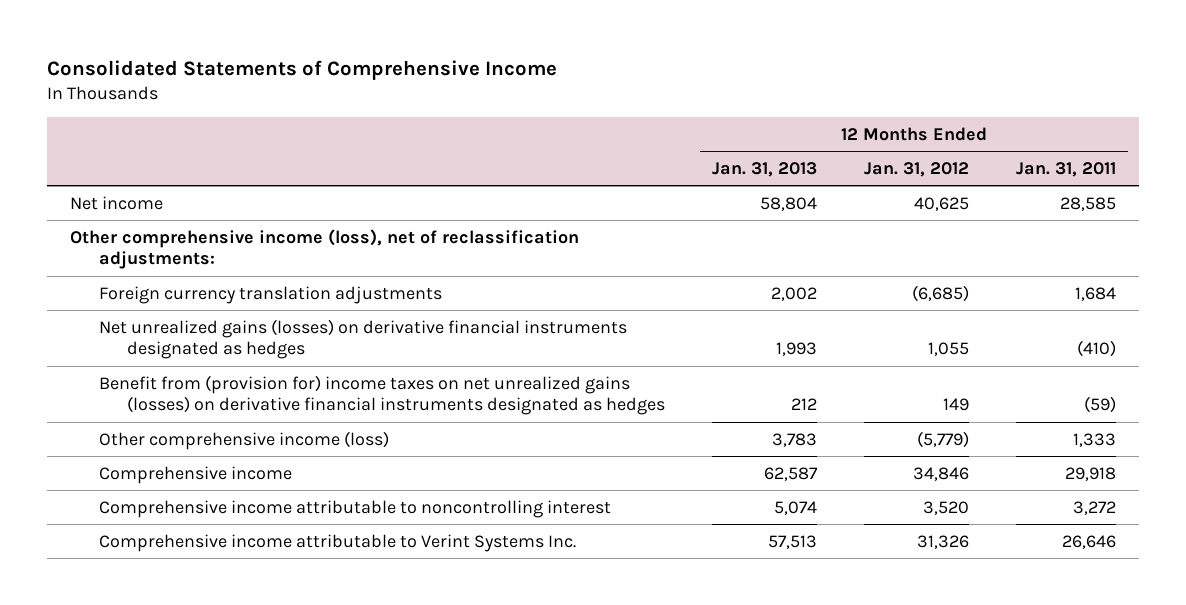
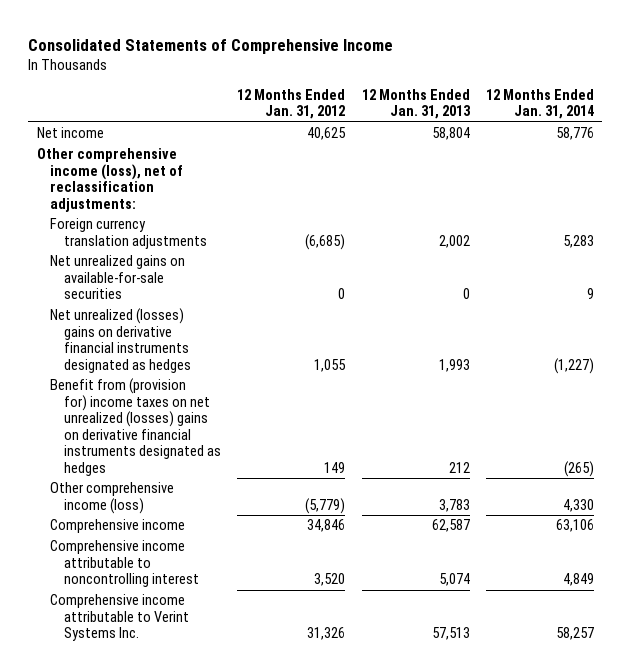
[1015,161,1116,177] Jan. 31, 2011 -> none
none -> [485,88,594,120] 12 Months Ended Jan. 31, 2014
none -> [50,255,186,300] Net unrealized gains on available-for-sale securities
[98,318,627,360] Net unrealized gains (losses) on derivative financial instruments designated as hedges -> [50,308,192,373] Net unrealized (losses) gains on derivative financial instruments designated as hedges
[98,374,665,416] Benefit from (provision for) income taxes on net unrealized gains (losses) on derivative financial instruments designated as hedges -> [50,378,222,476] Benefit from (provision for) income taxes on net unrealized (losses) gains on derivative financial instruments designated as hedges

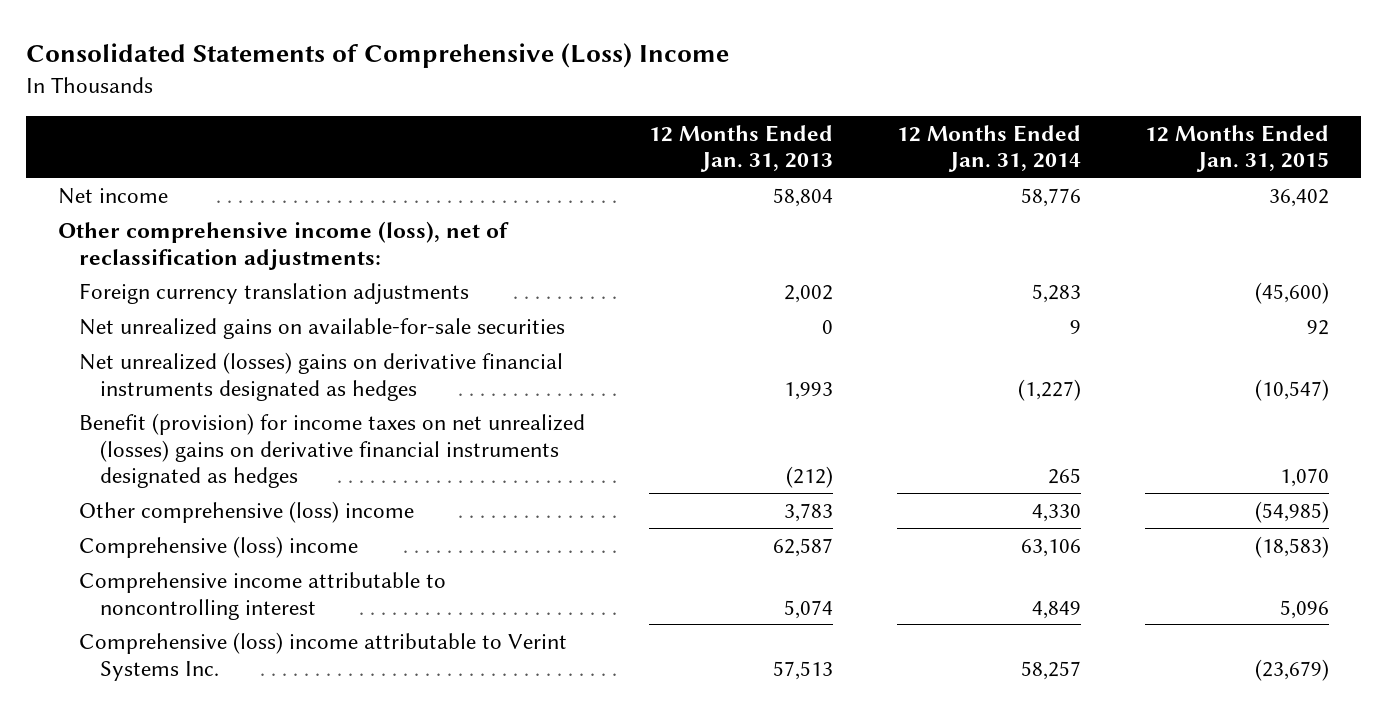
[28,38,394,54] Consolidated Statements of Comprehensive Income -> [26,42,730,68] Consolidated Statements of Comprehensive (Loss) Income
[237,88,346,120] 12 Months Ended Jan. 31, 2012 -> none
none -> [1144,124,1329,173] 12 Months Ended Jan. 31, 2015
[50,378,222,476] Benefit from (provision for) income taxes on net unrealized (losses) gains on derivative financial instruments designated as hedges -> [79,412,586,489] Benefit (provision) for income taxes on net unrealized (losses) gains on derivative financial instruments designated as hedges
[448,461,470,473] 212 -> [786,466,834,489] (212)
[563,460,594,477] (265) -> [1047,468,1081,485] 265
[50,482,175,514] Other comprehensive income (loss) -> [79,500,415,523] Other comprehensive (loss) income
[50,519,186,534] Comprehensive income -> [79,535,359,558] Comprehensive (loss) income
[50,594,190,642] Comprehensive income attributable to Verint Systems Inc. -> [79,631,568,681] Comprehensive (loss) income attributable to Verint Systems Inc.

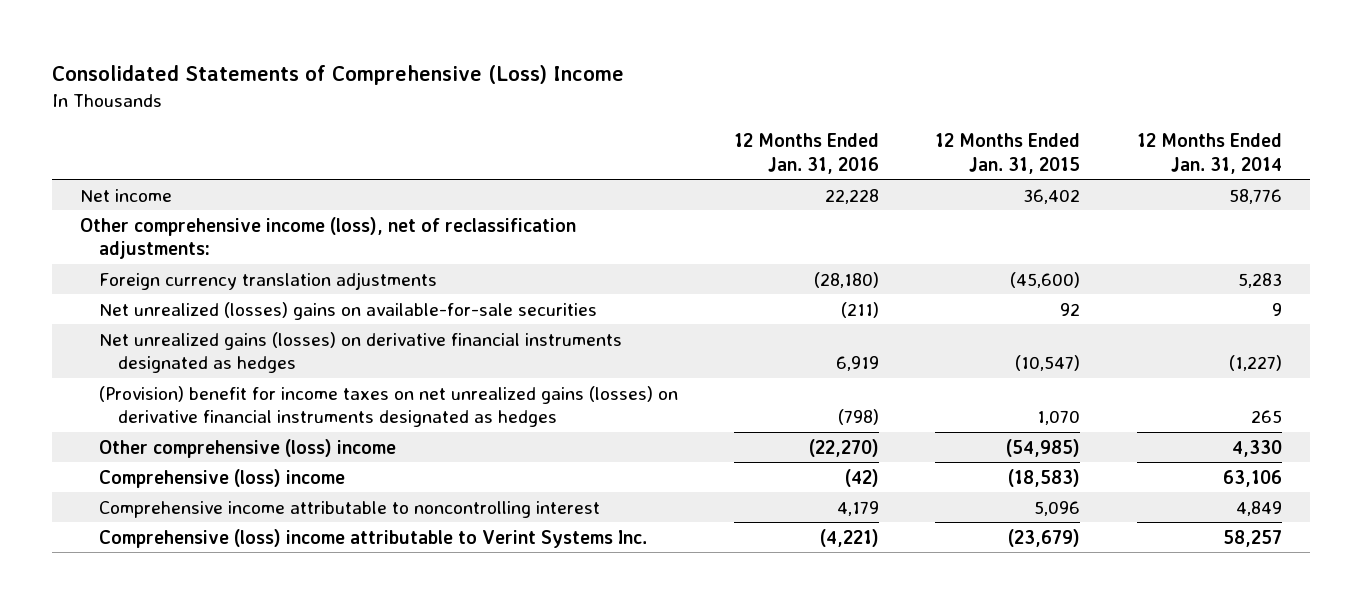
[649,124,834,173] 12 Months Ended Jan. 31, 2013 -> none
none -> [734,132,880,174] 12 Months Ended Jan. 31, 2016
[79,317,566,339] Net unrealized gains on available-for-sale securities -> [99,301,598,320] Net unrealized (losses) gains on available-for-sale securities
[79,351,564,401] Net unrealized (losses) gains on derivative financial instruments designated as hedges -> [99,331,623,374] Net unrealized gains (losses) on derivative financial instruments designated as hedges
[79,412,586,489] Benefit (provision) for income taxes on net unrealized (losses) gains on derivative financial instruments designated as hedges -> [99,385,679,428] (Provision) benefit for income taxes on net unrealized gains (losses) on derivative financial instruments designated as hedges

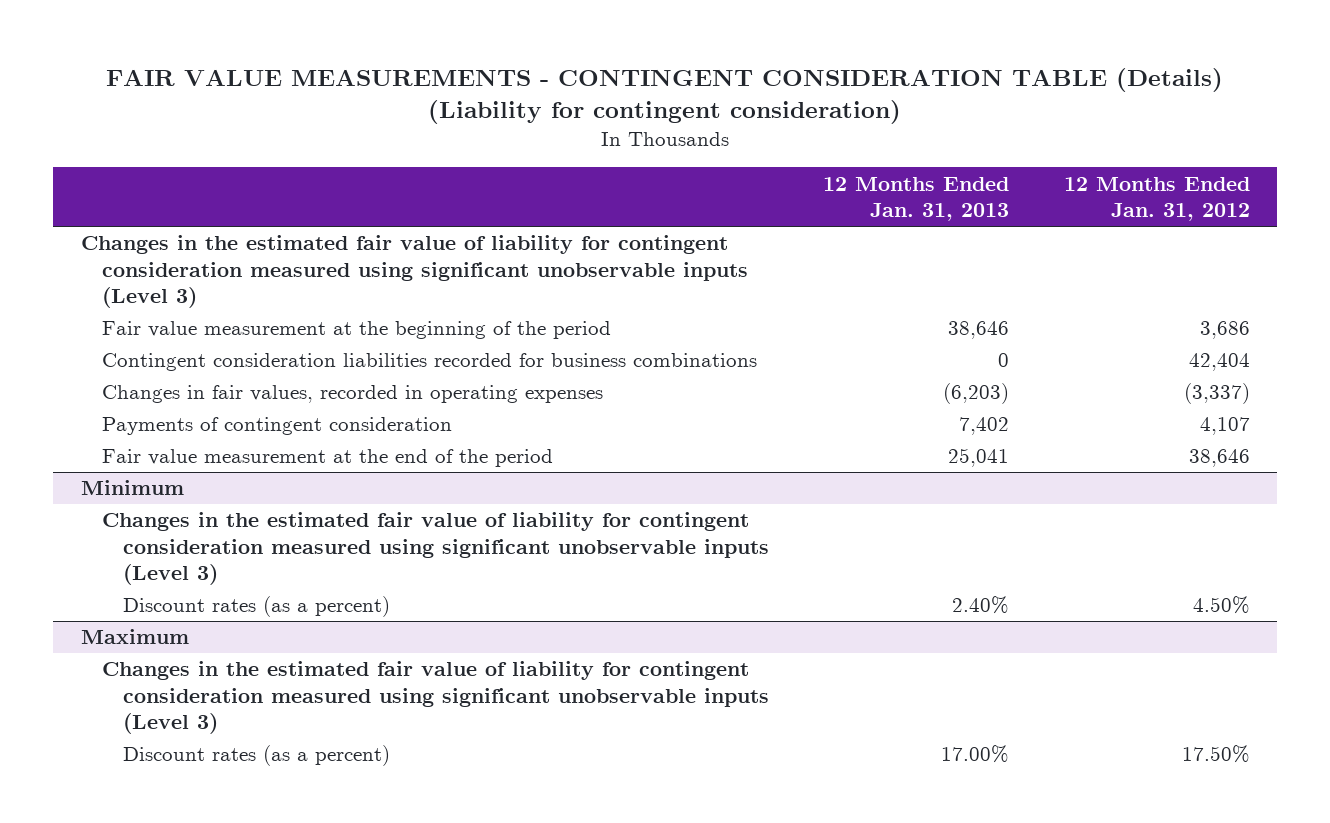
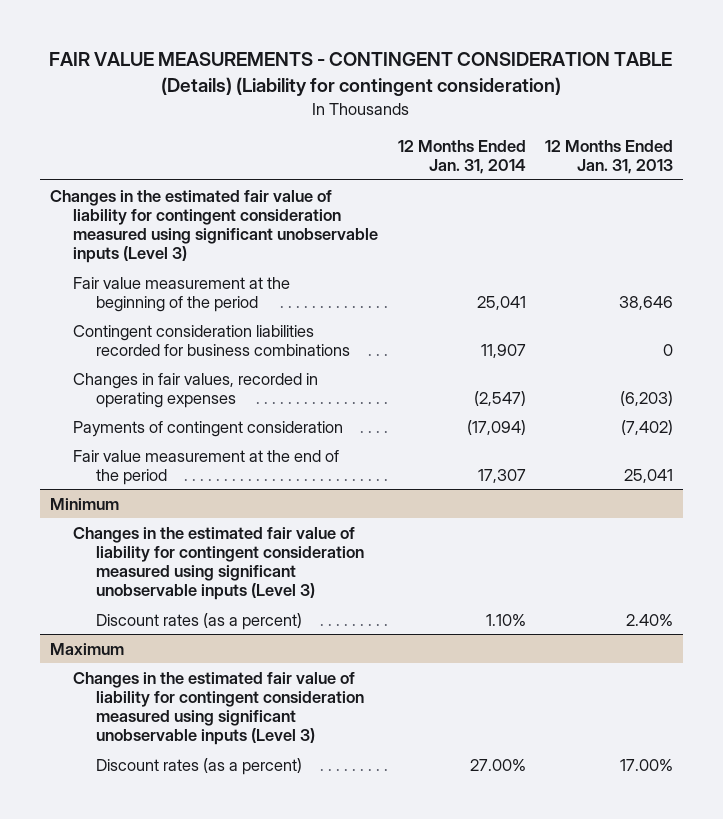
[1063,176,1250,222] 12 Months Ended Jan. 31, 2012 -> none
none -> [397,140,526,175] 12 Months Ended Jan. 31, 2014
[959,417,1010,436] 7,402 -> [620,419,673,435] (7,402)

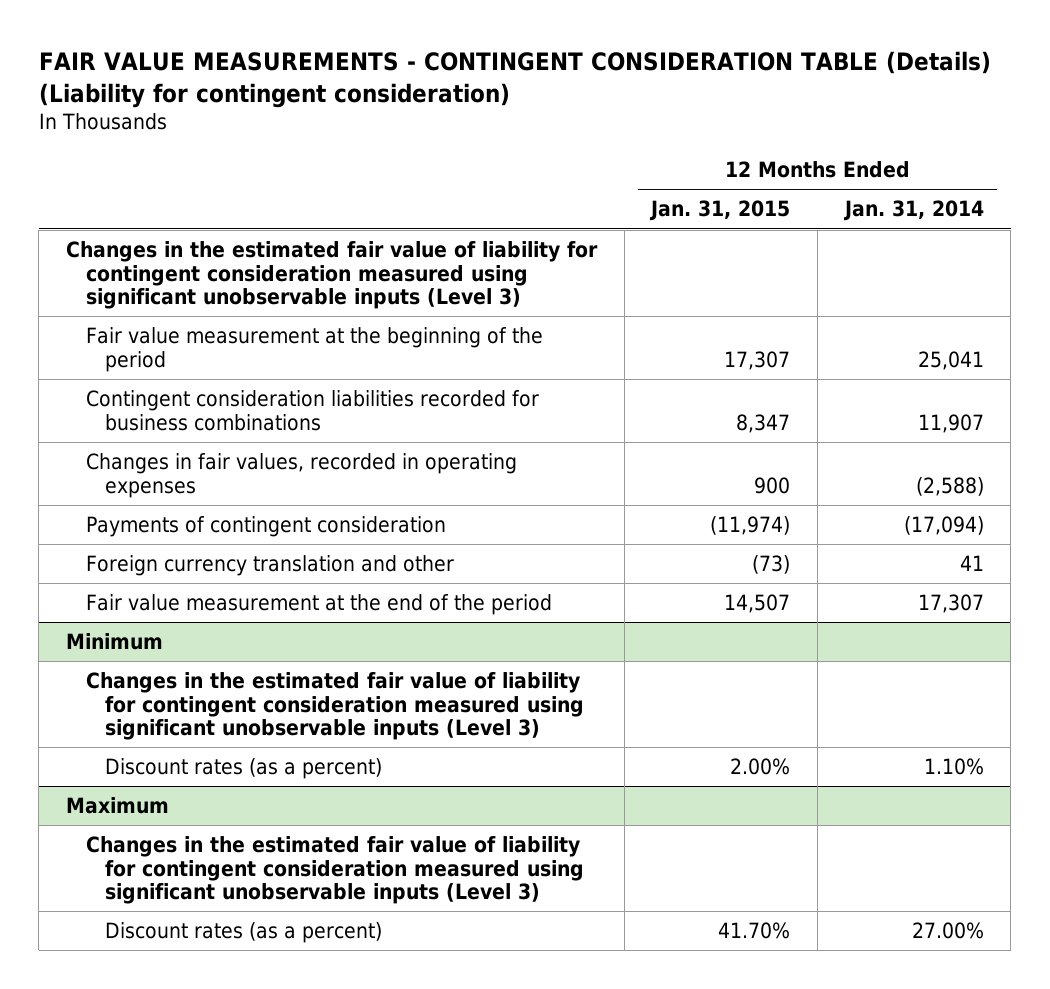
[544,140,673,175] 12 Months Ended Jan. 31, 2013 -> none
none -> [649,200,791,222] Jan. 31, 2015
[473,390,526,406] (2,547) -> [915,476,984,496] (2,588)
none -> [85,555,454,577] Foreign currency translation and other

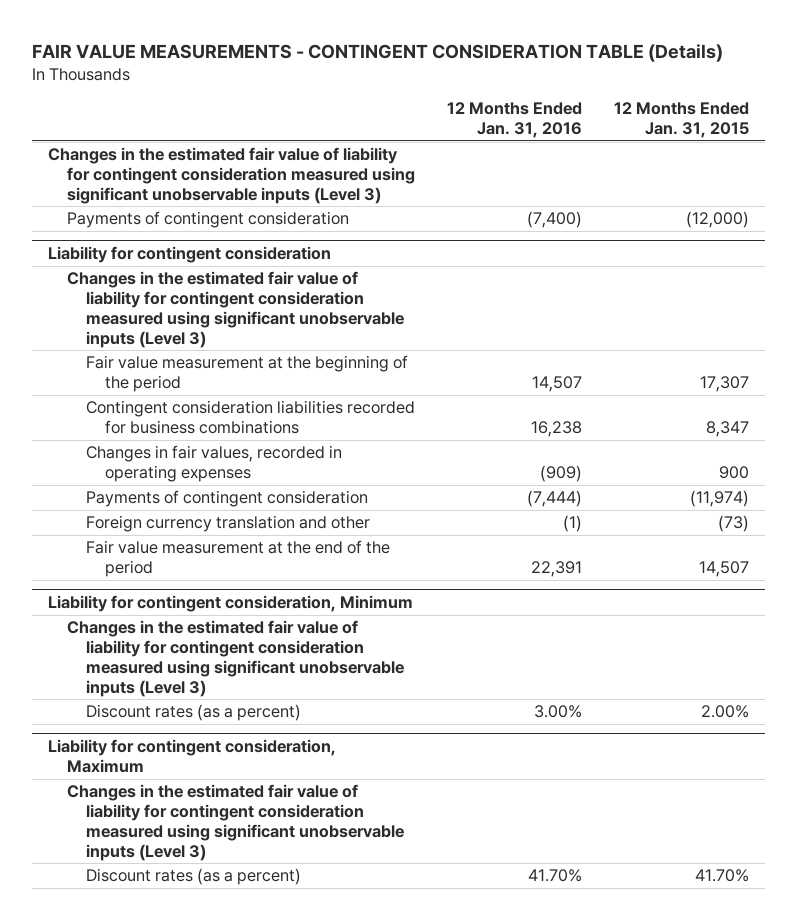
[38,51,991,108] FAIR VALUE MEASUREMENTS - CONTINGENT CONSIDERATION TABLE (Details) (Liability for contingent consideration) -> [32,43,724,62] FAIR VALUE MEASUREMENTS - CONTINGENT CONSIDERATION TABLE (Details)
[842,200,984,222] Jan. 31, 2014 -> none
none -> [447,102,583,138] 12 Months Ended Jan. 31, 2016
none -> [67,211,350,229] Payments of contingent consideration
none -> [48,246,332,264] Liability for contingent consideration
none -> [67,271,405,348] Changes in the estimated fair value of liability for contingent consideration measured using significant unobservable inputs (Level 3)
[66,633,164,651] Minimum -> none
none -> [48,595,414,613] Liability for contingent consideration, Minimum
[66,797,170,815] Maximum -> none
none -> [48,739,337,773] Liability for contingent consideration, Maximum

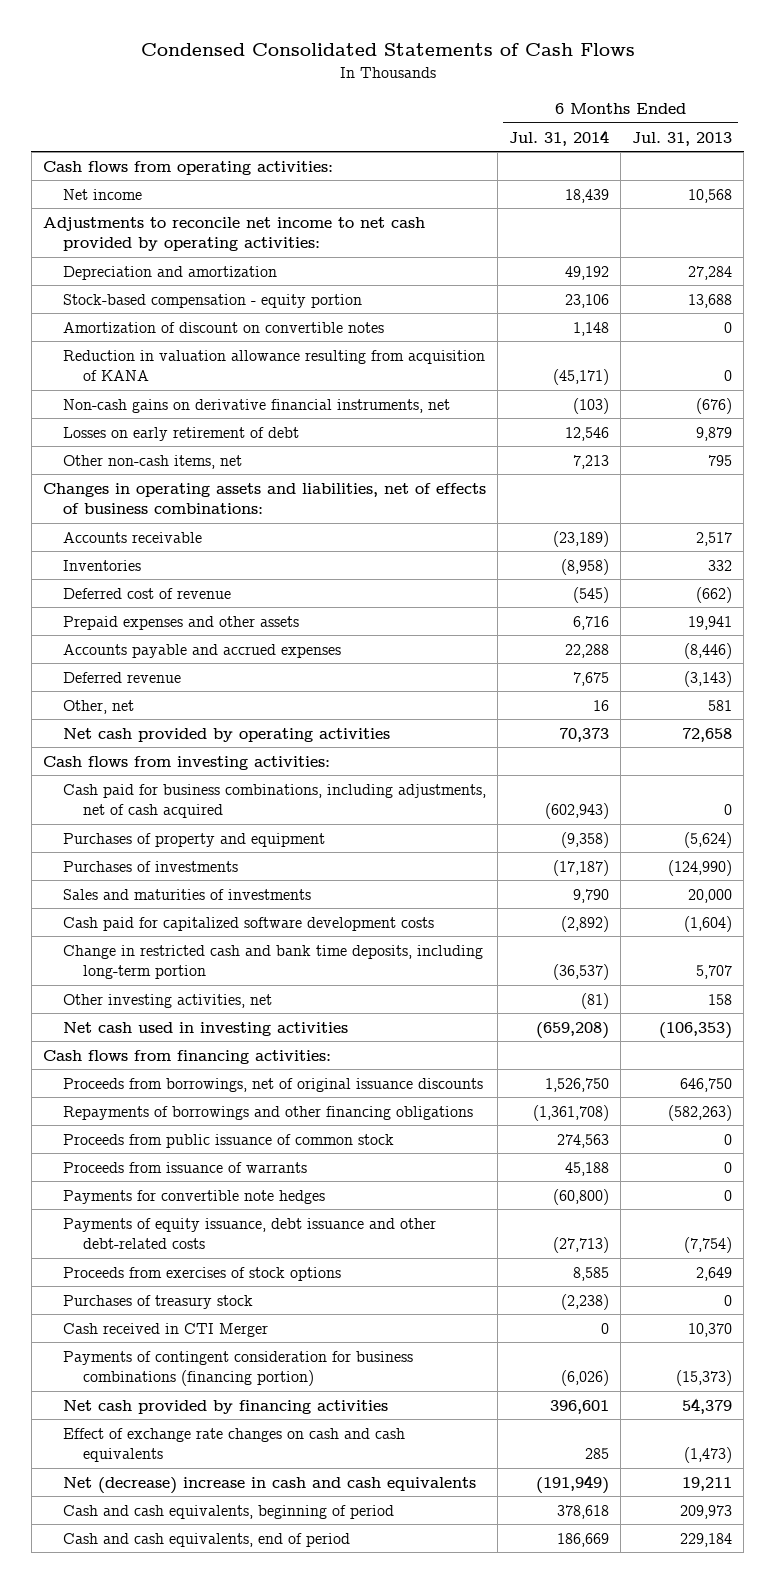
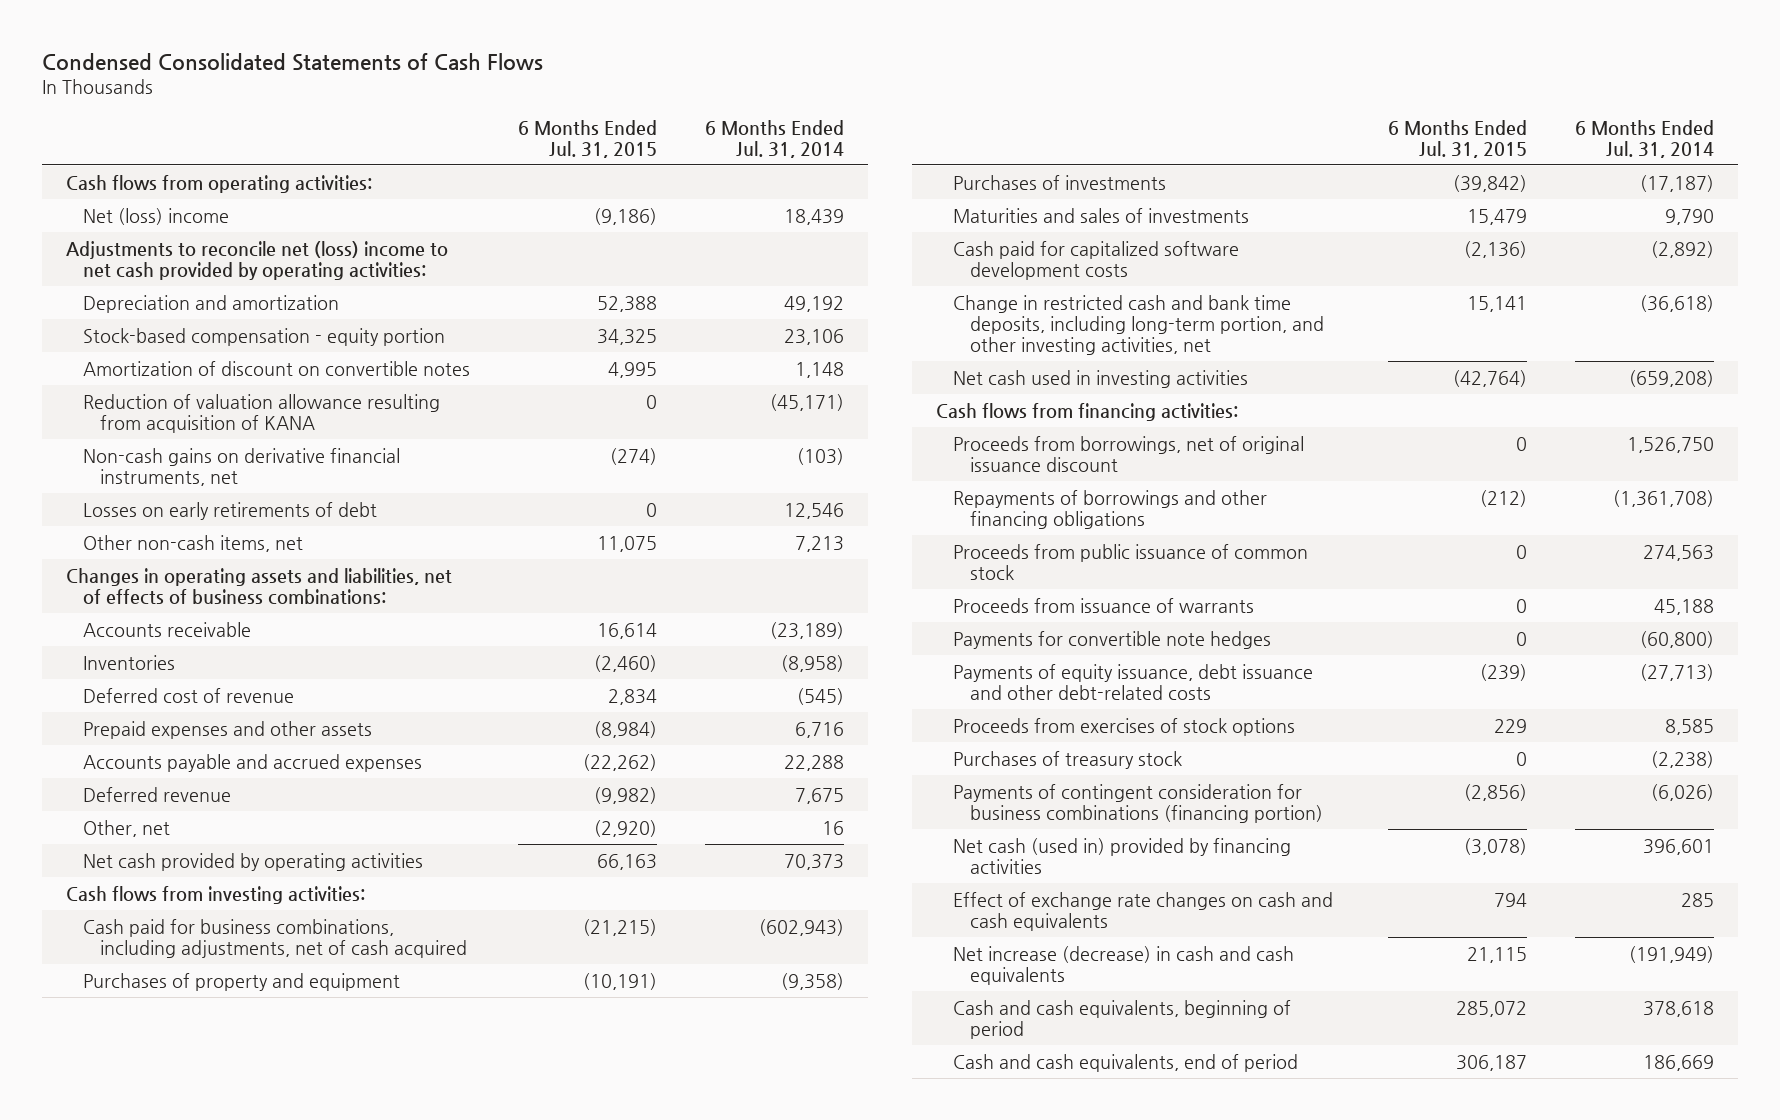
[632,131,733,146] Jul. 31, 2013 -> none
none -> [517,119,657,158] 6 Months Ended Jul. 31, 2015
[62,188,142,200] Net income -> [82,207,229,225] Net (loss) income
[42,216,425,252] Adjustments to reconcile net income to net cash provided by operating activities: -> [65,240,448,280] Adjustments to reconcile net (loss) income to net cash provided by operating activities:
[62,349,485,382] Reduction in valuation allowance resulting from acquisition of KANA -> [82,393,440,433] Reduction of valuation allowance resulting from acquisition of KANA
[62,426,299,441] Losses on early retirement of debt -> [82,501,377,520] Losses on early retirements of debt
[62,888,311,900] Sales and maturities of investments -> [953,207,1250,223] Maturities and sales of investments
[62,993,272,1008] Other investing activities, net -> none
[62,944,483,980] Change in restricted cash and bank time deposits, including long-term portion -> [953,294,1325,355] Change in restricted cash and bank time deposits, including long-term portion, and other investing activities, net
[553,964,610,981] (36,537) -> [1640,294,1715,312] (36,618)
[62,1077,483,1092] Proceeds from borrowings, net of original issuance discounts -> [953,435,1305,472] Proceeds from borrowings, net of original issuance discount
[62,1322,268,1337] Cash received in CTI Merger -> none
[62,1399,388,1414] Net cash provided by financing activities -> [953,837,1292,874] Net cash (used in) provided by financing activities
[62,1476,476,1494] Net (decrease) increase in cash and cash equivalents -> [953,945,1295,985] Net increase (decrease) in cash and cash equivalents

